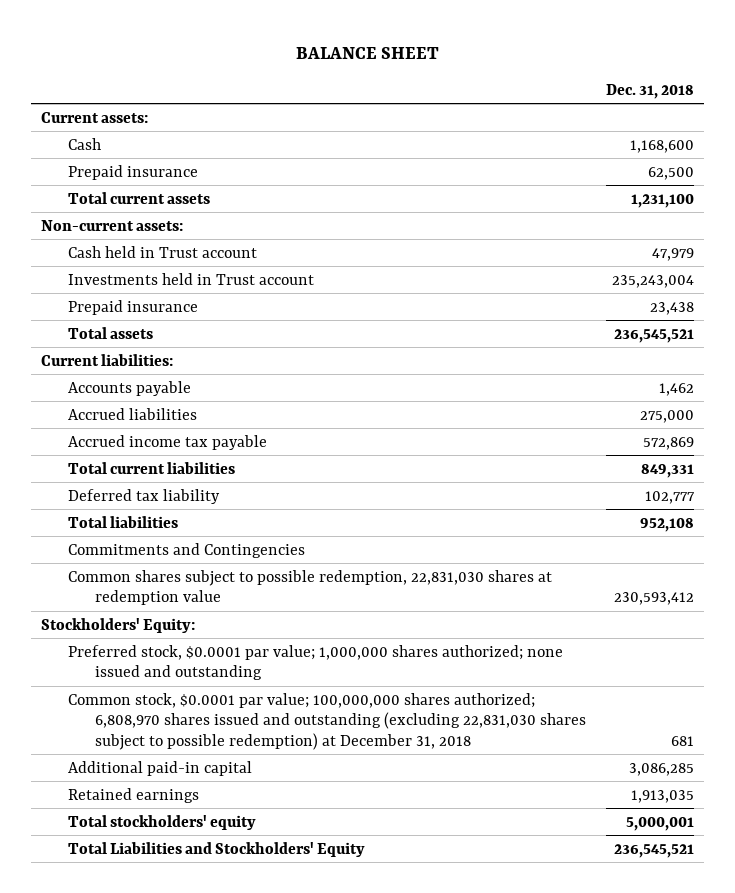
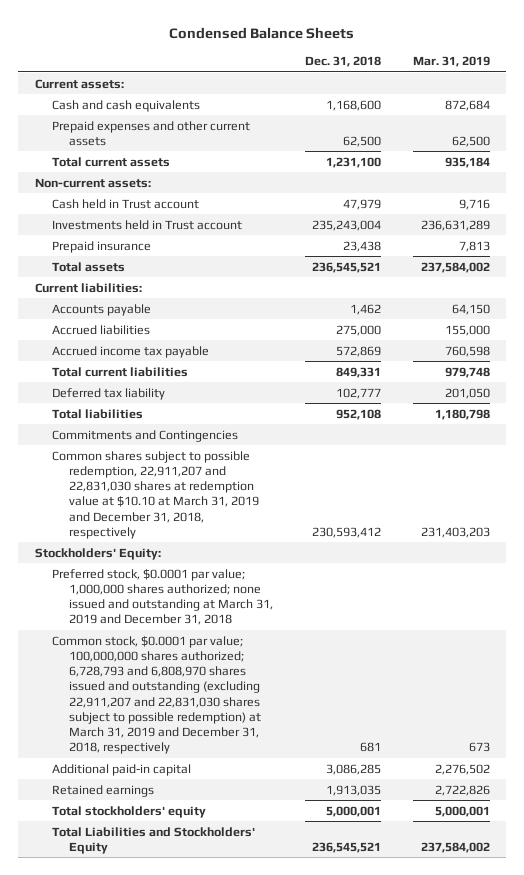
[295,46,439,59] BALANCE SHEET -> [169,26,355,39] Condensed Balance Sheets
none -> [412,56,490,68] Mar. 31, 2019
[67,137,101,150] Cash -> [51,99,200,112] Cash and cash equivalents
[67,164,198,180] Prepaid insurance -> [51,120,250,146] Prepaid expenses and other current assets
[67,569,552,606] Common shares subject to possible redemption, 22,831,030 shares at redemption value -> [51,450,259,539] Common shares subject to possible redemption, 22,911,207 and 22,831,030 shares at redemption value at $10.10 at March 31, 2019 and December 31, 2018, respectively
[67,644,563,681] Preferred stock, $0.0001 par value; 1,000,000 shares authorized; none issued and outstanding -> [51,568,273,626] Preferred stock, $0.0001 par value; 1,000,000 shares authorized; none issued and outstanding at March 31, 2019 and December 31, 2018
[67,692,586,750] Common stock, $0.0001 par value; 100,000,000 shares authorized; 6,808,970 shares issued and outstanding (excluding 22,831,030 shares subject to possible redemption) at December 31, 2018 -> [51,635,261,755] Common stock, $0.0001 par value; 100,000,000 shares authorized; 6,728,793 and 6,808,970 shares issued and outstanding (excluding 22,911,207 and 22,831,030 shares subject to possible redemption) at March 31, 2019 and December 31, 2018, respectively

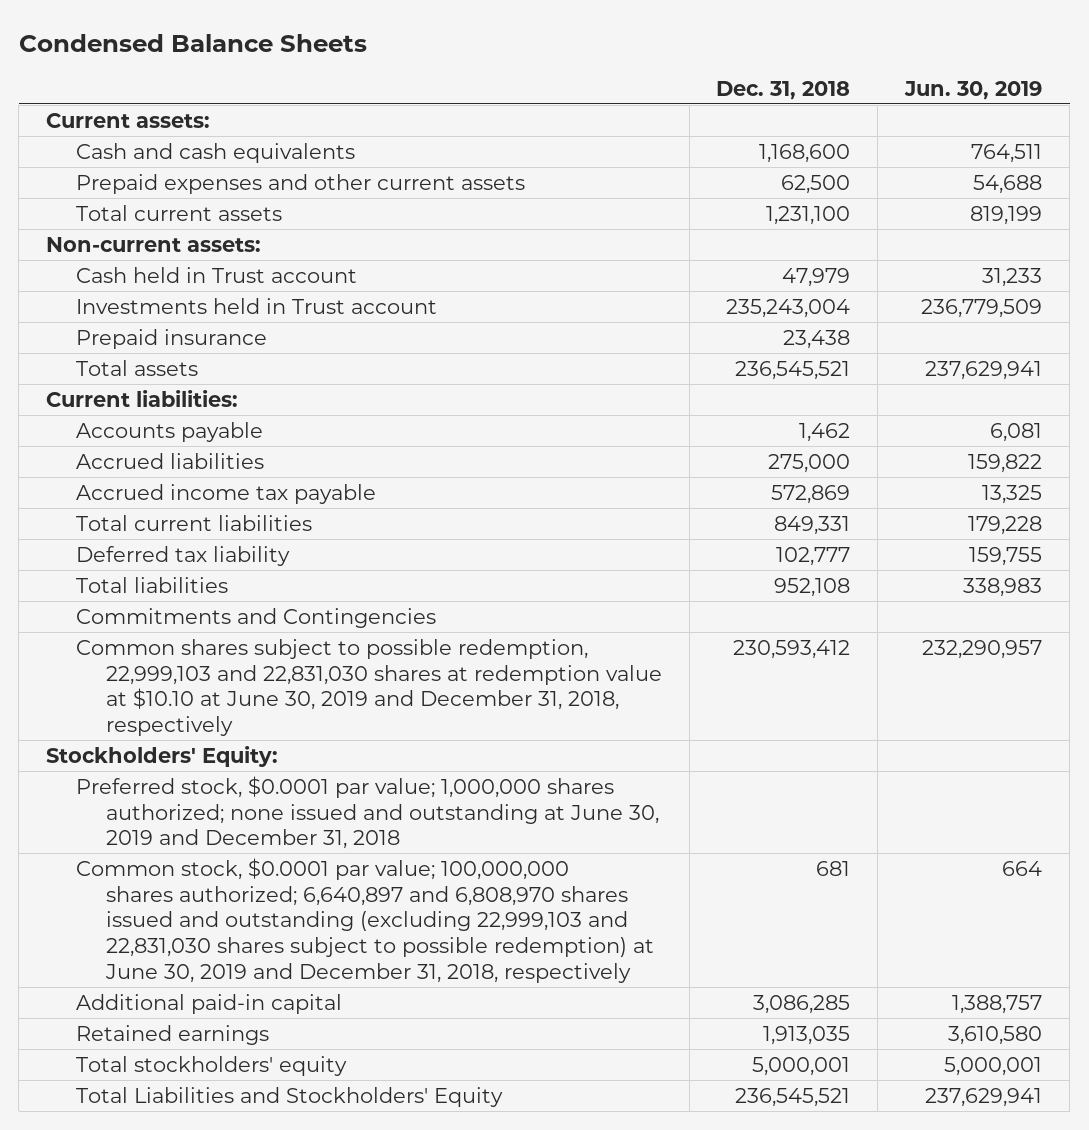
[412,56,490,68] Mar. 31, 2019 -> none
none -> [904,80,1043,100] Jun. 30, 2019
[51,450,259,539] Common shares subject to possible redemption, 22,911,207 and 22,831,030 shares at redemption value at $10.10 at March 31, 2019 and December 31, 2018, respectively -> [75,638,662,736] Common shares subject to possible redemption, 22,999,103 and 22,831,030 shares at redemption value at $10.10 at June 30, 2019 and December 31, 2018, respectively
[51,568,273,626] Preferred stock, $0.0001 par value; 1,000,000 shares authorized; none issued and outstanding at March 31, 2019 and December 31, 2018 -> [75,775,659,850] Preferred stock, $0.0001 par value; 1,000,000 shares authorized; none issued and outstanding at June 30, 2019 and December 31, 2018
[51,635,261,755] Common stock, $0.0001 par value; 100,000,000 shares authorized; 6,728,793 and 6,808,970 shares issued and outstanding (excluding 22,911,207 and 22,831,030 shares subject to possible redemption) at March 31, 2019 and December 31, 2018, respectively -> [75,857,654,983] Common stock, $0.0001 par value; 100,000,000 shares authorized; 6,640,897 and 6,808,970 shares issued and outstanding (excluding 22,999,103 and 22,831,030 shares subject to possible redemption) at June 30, 2019 and December 31, 2018, respectively

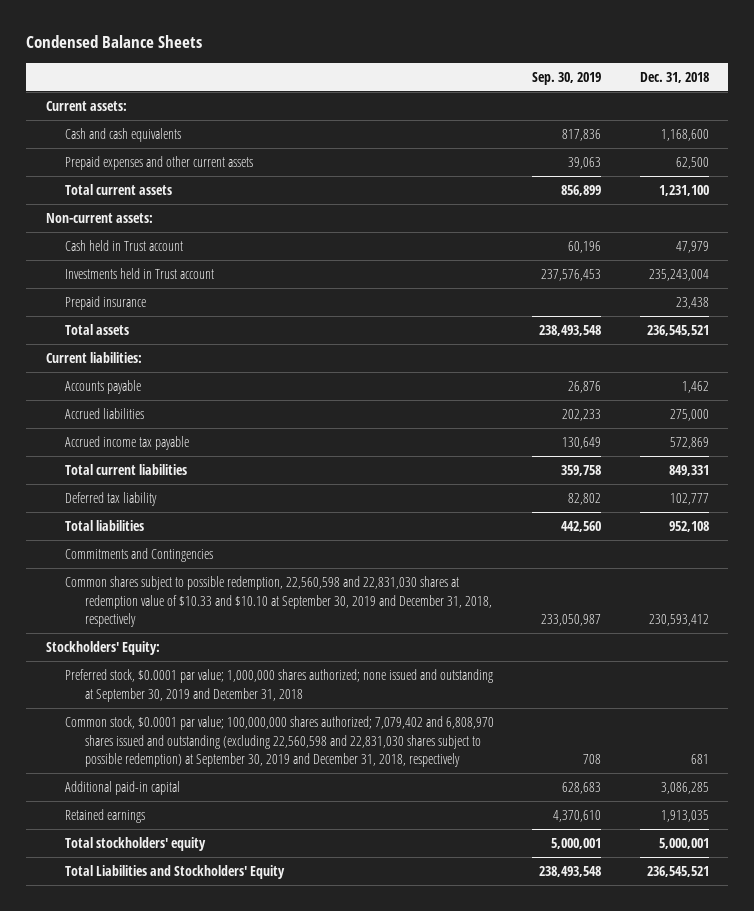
[904,80,1043,100] Jun. 30, 2019 -> none
none -> [532,71,602,85] Sep. 30, 2019
[75,638,662,736] Common shares subject to possible redemption, 22,999,103 and 22,831,030 shares at redemption value at $10.10 at June 30, 2019 and December 31, 2018, respectively -> [65,576,492,628] Common shares subject to possible redemption, 22,560,598 and 22,831,030 shares at redemption value of $10.33 and $10.10 at September 30, 2019 and December 31, 2018, respectively
[75,775,659,850] Preferred stock, $0.0001 par value; 1,000,000 shares authorized; none issued and outstanding at June 30, 2019 and December 31, 2018 -> [65,669,494,702] Preferred stock, $0.0001 par value; 1,000,000 shares authorized; none issued and outstanding at September 30, 2019 and December 31, 2018
[75,857,654,983] Common stock, $0.0001 par value; 100,000,000 shares authorized; 6,640,897 and 6,808,970 shares issued and outstanding (excluding 22,999,103 and 22,831,030 shares subject to possible redemption) at June 30, 2019 and December 31, 2018, respectively -> [65,716,495,768] Common stock, $0.0001 par value; 100,000,000 shares authorized; 7,079,402 and 6,808,970 shares issued and outstanding (excluding 22,560,598 and 22,831,030 shares subject to possible redemption) at September 30, 2019 and December 31, 2018, respectively

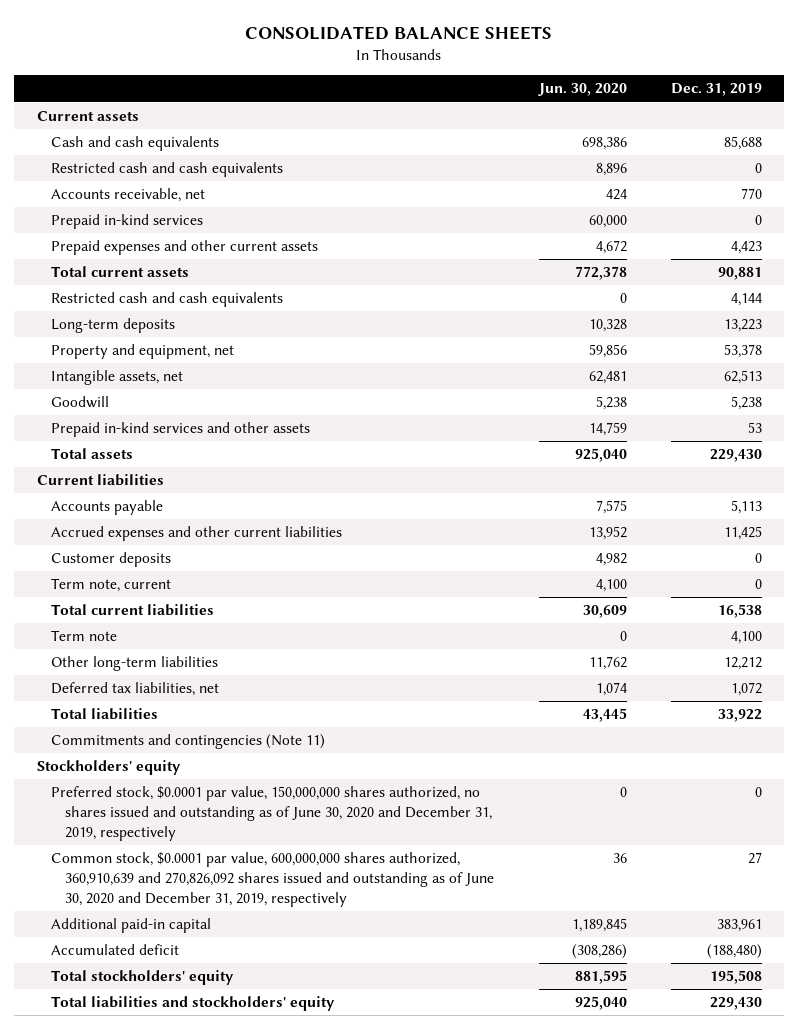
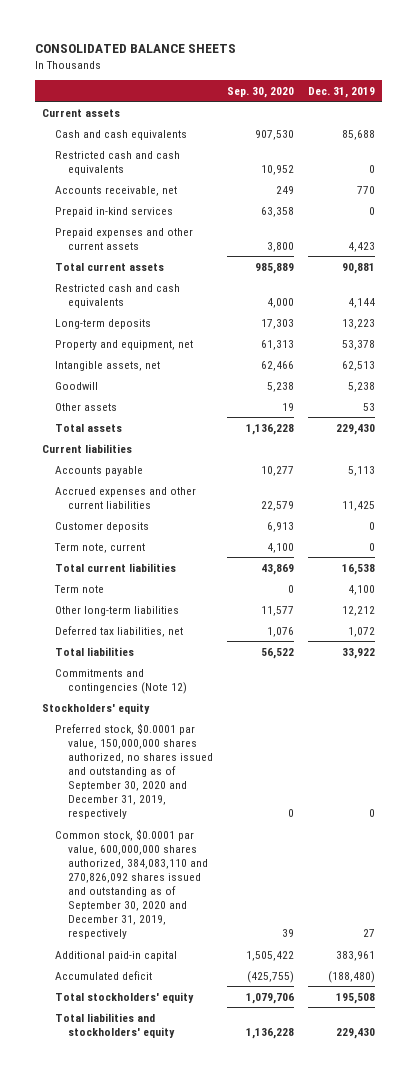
[537,83,627,97] Jun. 30, 2020 -> none
none -> [227,86,295,98] Sep. 30, 2020
[50,422,310,438] Prepaid in-kind services and other assets -> [55,402,118,411] Other assets
[50,734,325,750] Commitments and contingencies (Note 11) -> [55,668,188,694] Commitments and contingencies (Note 12)
[50,786,492,841] Preferred stock, $0.0001 par value, 150,000,000 shares authorized, no shares issued and outstanding as of June 30, 2020 and December 31, 2019, respectively -> [55,722,214,820] Preferred stock, $0.0001 par value, 150,000,000 shares authorized, no shares issued and outstanding as of September 30, 2020 and December 31, 2019, respectively
[50,852,494,907] Common stock, $0.0001 par value, 600,000,000 shares authorized, 360,910,639 and 270,826,092 shares issued and outstanding as of June 30, 2020 and December 31, 2019, respectively -> [55,828,209,940] Common stock, $0.0001 par value, 600,000,000 shares authorized, 384,083,110 and 270,826,092 shares issued and outstanding as of September 30, 2020 and December 31, 2019, respectively

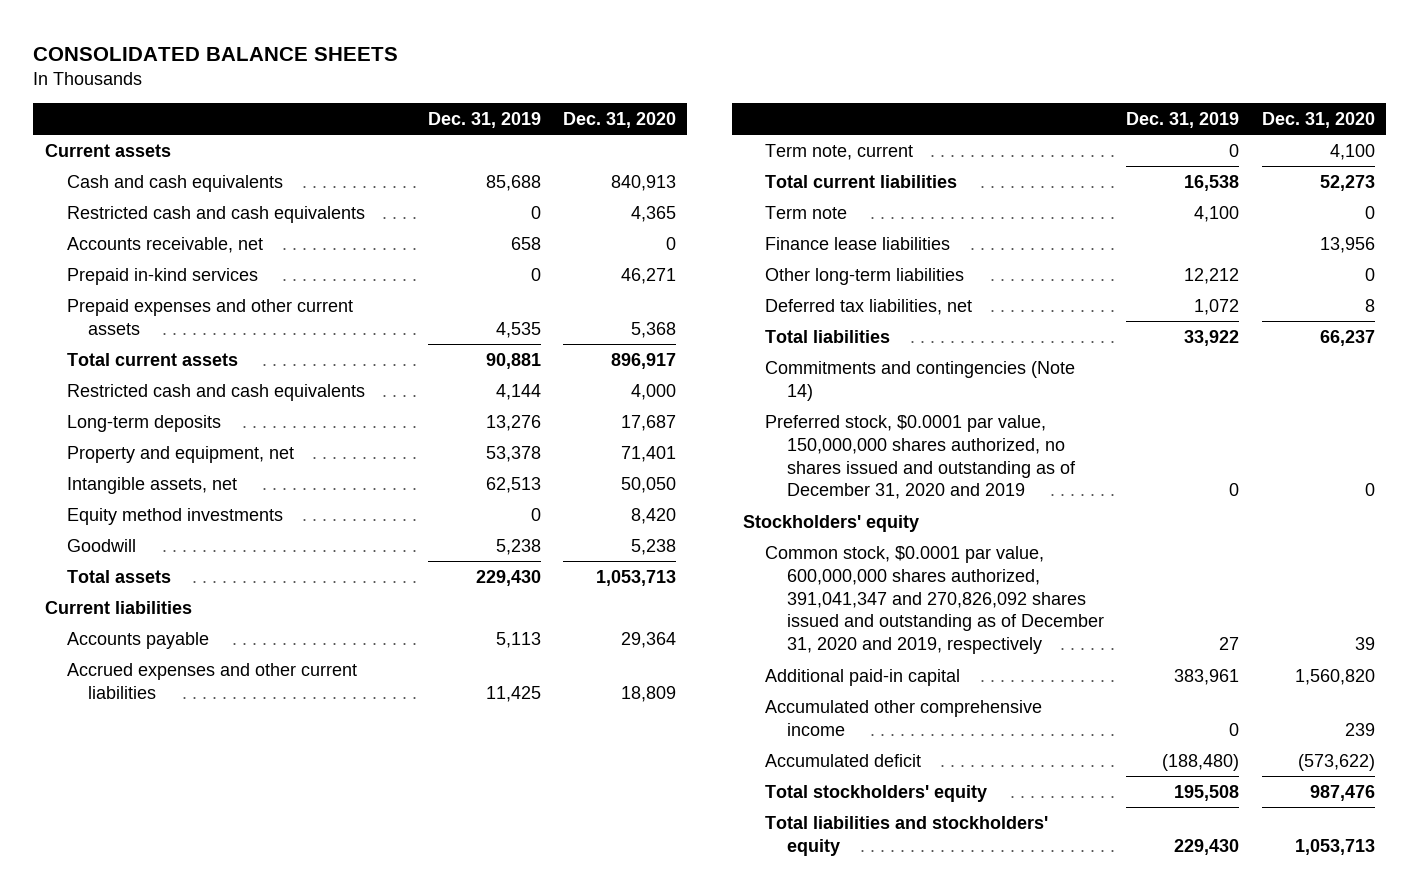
[227,86,295,98] Sep. 30, 2020 -> none
none -> [563,111,677,128] Dec. 31, 2020
[357,185,376,194] 770 -> [510,236,541,250] 658
[348,241,376,252] 4,423 -> [495,321,541,338] 4,535
[342,318,376,329] 13,223 -> [485,414,541,431] 13,276
none -> [66,507,283,525] Equity method investments
[55,402,118,411] Other assets -> none
[55,521,150,532] Customer deposits -> none
none -> [765,236,951,250] Finance lease liabilities
[55,668,188,694] Commitments and contingencies (Note 12) -> [765,360,1076,401] Commitments and contingencies (Note 14)
none -> [765,414,1076,500] Preferred stock, $0.0001 par value, 150,000,000 shares authorized, no shares issued and outstanding as of December 31, 2020 and 2019
[55,722,214,820] Preferred stock, $0.0001 par value, 150,000,000 shares authorized, no shares issued and outstanding as of September 30, 2020 and December 31, 2019, respectively -> none
[55,828,209,940] Common stock, $0.0001 par value, 600,000,000 shares authorized, 384,083,110 and 270,826,092 shares issued and outstanding as of September 30, 2020 and December 31, 2019, respectively -> [765,545,1104,655] Common stock, $0.0001 par value, 600,000,000 shares authorized, 391,041,347 and 270,826,092 shares issued and outstanding as of December 31, 2020 and 2019, respectively
none -> [765,699,1043,736] Accumulated other comprehensive income

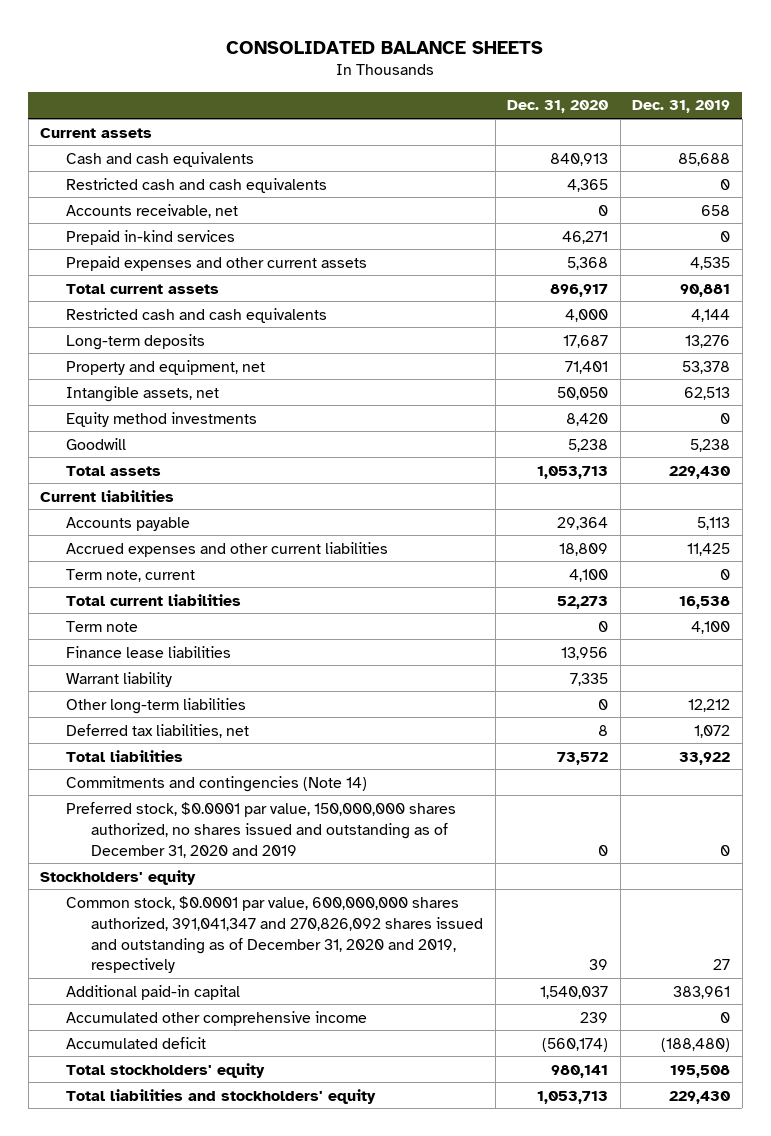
none -> [65,671,172,687] Warrant liability
[1319,329,1375,346] 66,237 -> [557,751,609,765] 73,572
[1294,668,1375,685] 1,560,820 -> [540,985,609,999] 1,540,037
[1297,753,1375,771] (573,622) -> [542,1037,609,1052] (560,174)
[1309,784,1375,801] 987,476 -> [551,1064,609,1078] 980,141

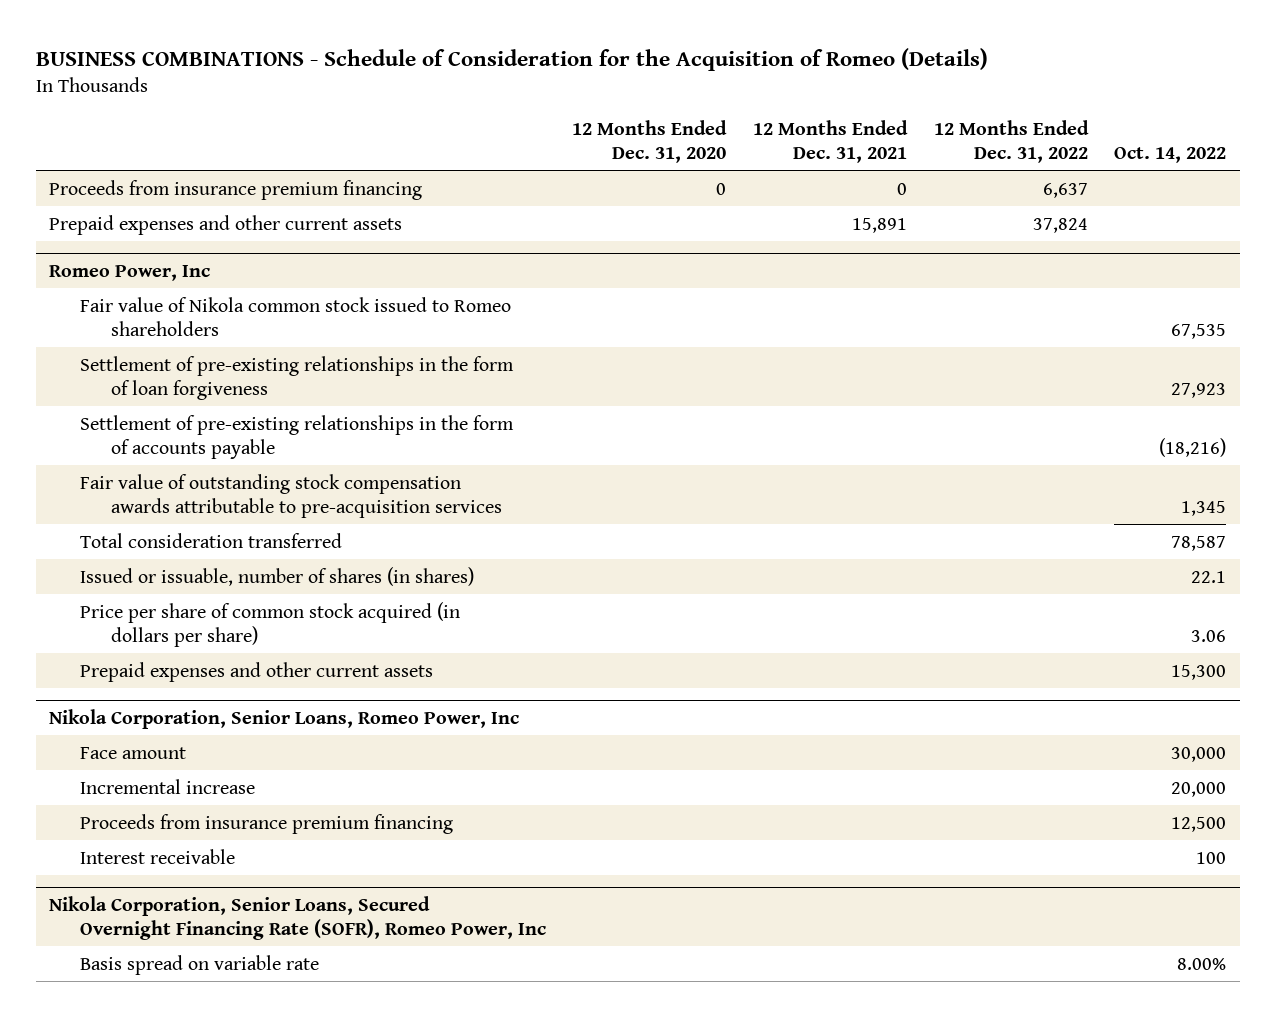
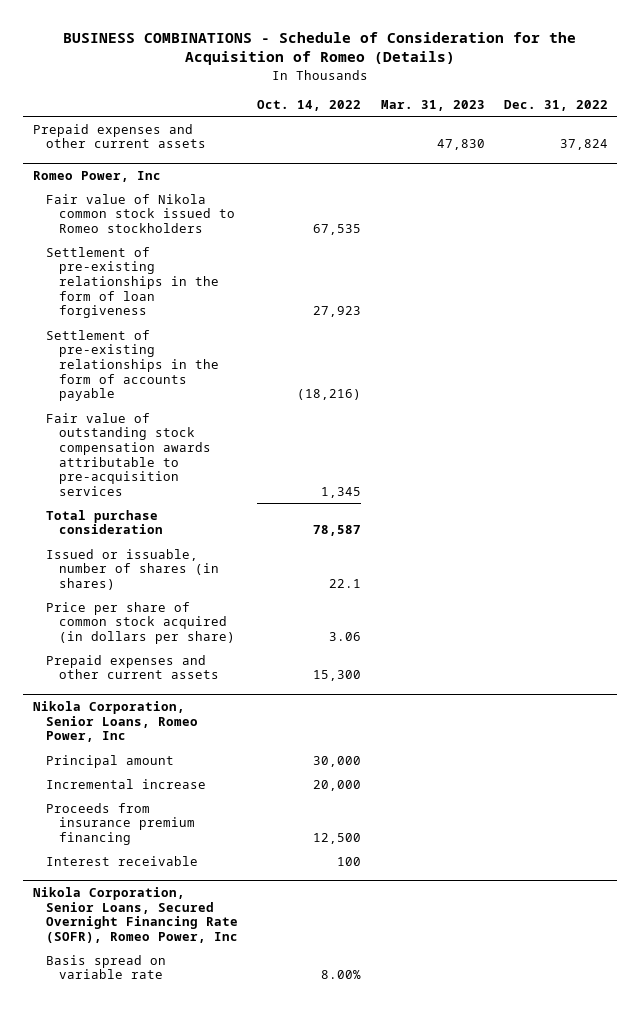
[572,119,728,163] 12 Months Ended Dec. 31, 2020 -> none
[753,119,909,163] 12 Months Ended Dec. 31, 2021 -> none
[933,119,1089,163] 12 Months Ended Dec. 31, 2022 -> none
none -> [380,99,485,111] Mar. 31, 2023
none -> [503,99,608,111] Dec. 31, 2022
[48,179,422,200] Proceeds from insurance premium financing -> none
[79,296,511,336] Fair value of Nikola common stock issued to Romeo shareholders -> [46,193,236,233] Fair value of Nikola common stock issued to Romeo stockholders
[79,532,342,548] Total consideration transferred -> [46,509,164,535] Total purchase consideration
[79,746,186,759] Face amount -> [46,754,175,768] Principal amount

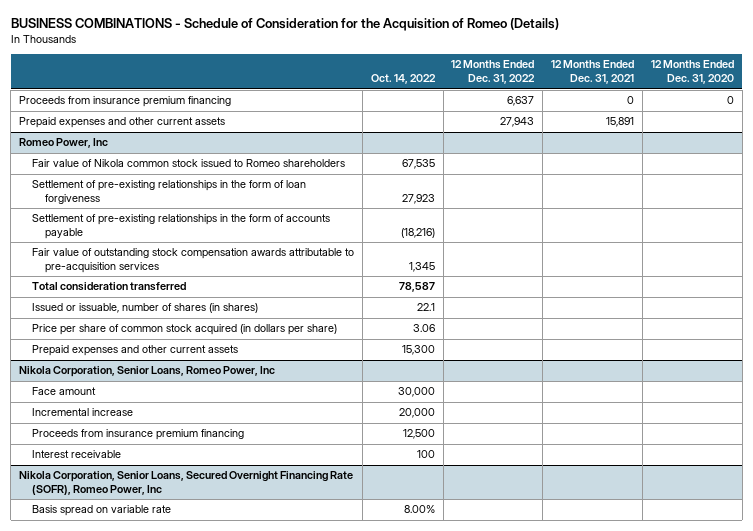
[380,99,485,111] Mar. 31, 2023 -> none
[503,99,608,111] Dec. 31, 2022 -> none
none -> [451,60,536,85] 12 Months Ended Dec. 31, 2022
none -> [551,60,635,85] 12 Months Ended Dec. 31, 2021
none -> [650,60,734,85] 12 Months Ended Dec. 31, 2020
none -> [19,96,232,108] Proceeds from insurance premium financing
[46,193,236,233] Fair value of Nikola common stock issued to Romeo stockholders -> [31,159,345,168] Fair value of Nikola common stock issued to Romeo shareholders
[46,509,164,535] Total purchase consideration -> [31,282,186,292] Total consideration transferred
[46,754,175,768] Principal amount -> [31,387,96,396] Face amount

